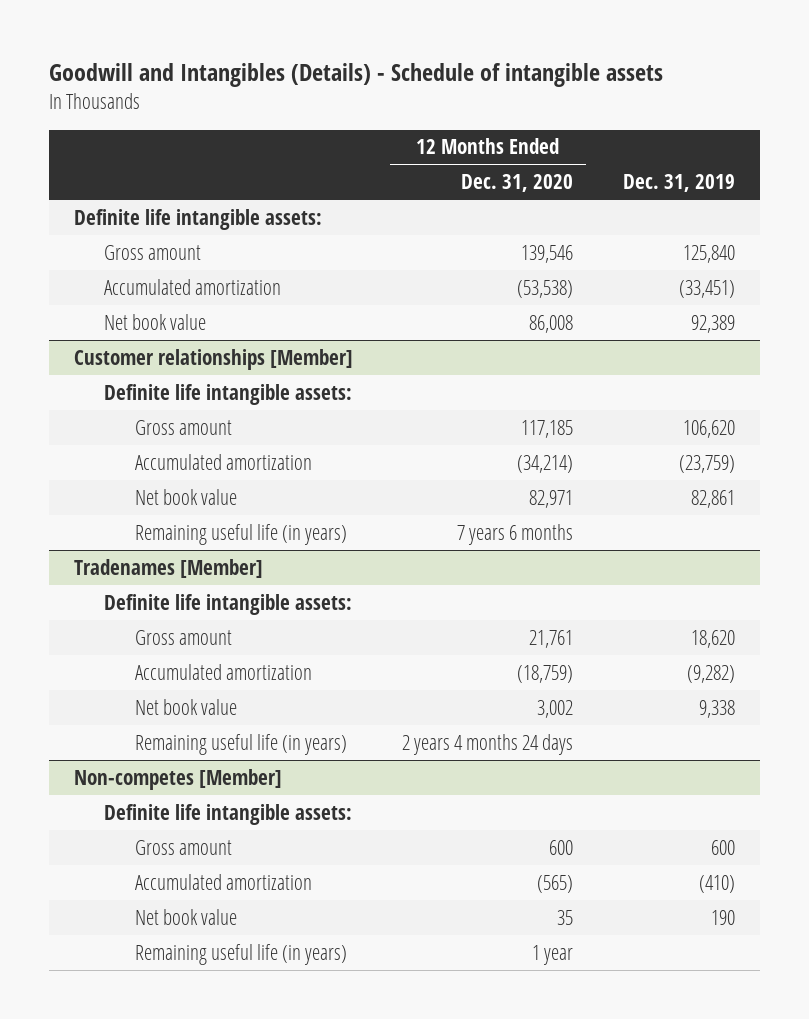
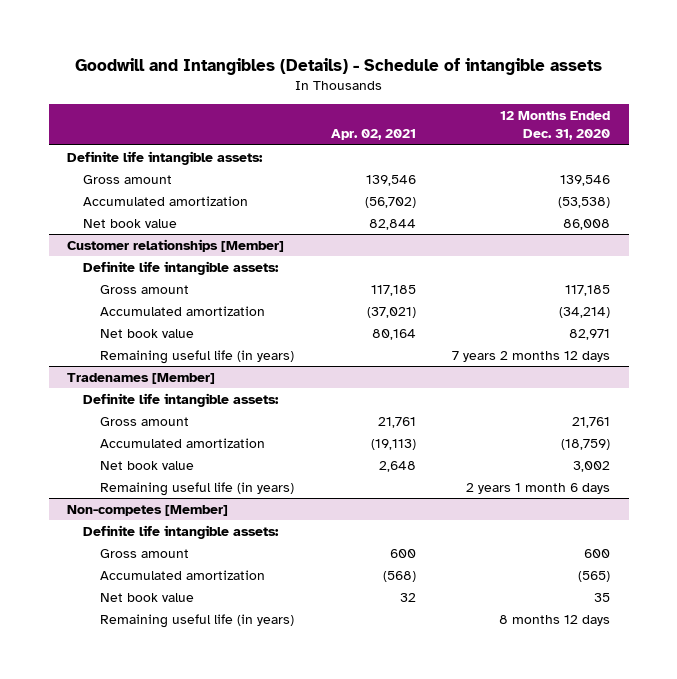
[623,174,736,193] Dec. 31, 2019 -> none
none -> [330,129,416,141] Apr. 02, 2021
[457,523,574,545] 7 years 6 months -> [452,350,611,362] 7 years 2 months 12 days
[402,733,574,755] 2 years 4 months 24 days -> [466,482,611,494] 2 years 1 month 6 days
[532,944,574,965] 1 year -> [499,614,611,626] 8 months 12 days

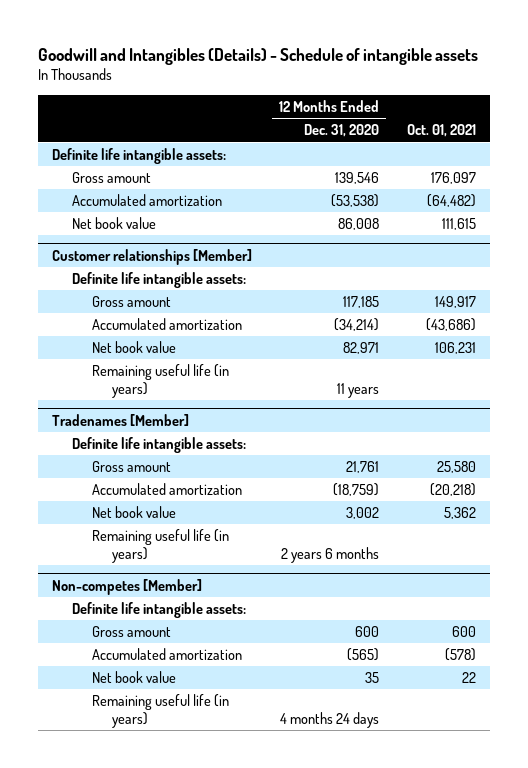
[330,129,416,141] Apr. 02, 2021 -> none
none -> [407,124,477,138] Oct. 01, 2021
[452,350,611,362] 7 years 2 months 12 days -> [337,382,380,398] 11 years
[466,482,611,494] 2 years 1 month 6 days -> [281,546,380,563] 2 years 6 months
[499,614,611,626] 8 months 12 days -> [280,711,380,728] 4 months 24 days

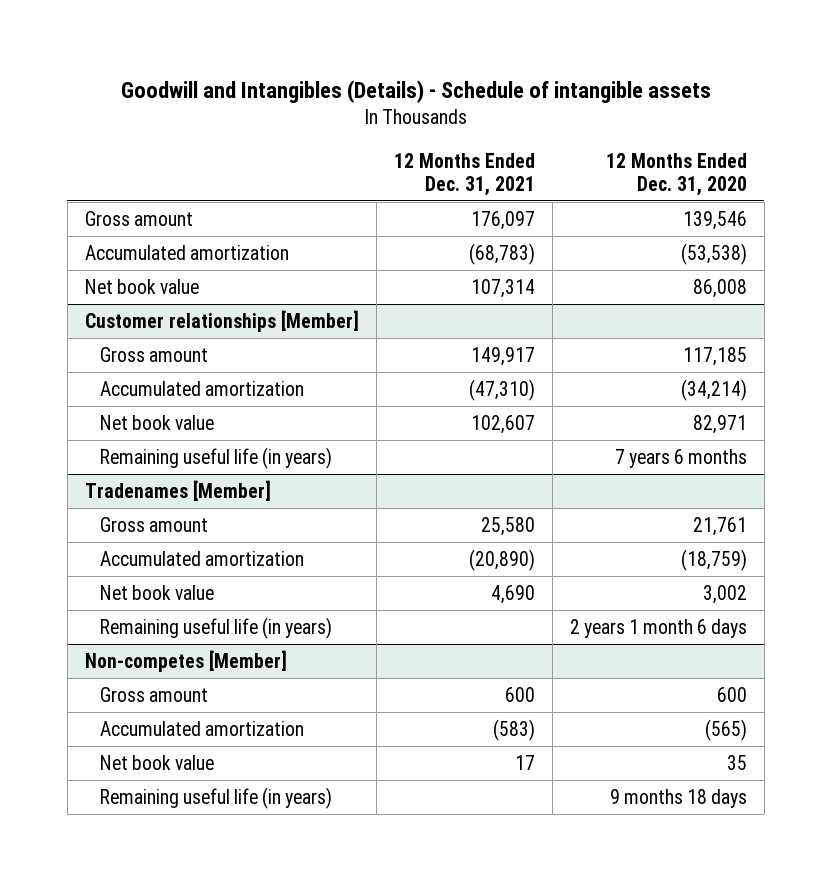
[407,124,477,138] Oct. 01, 2021 -> none
none -> [393,152,535,196] 12 Months Ended Dec. 31, 2021
[51,148,226,165] Definite life intangible assets: -> none
[71,272,246,289] Definite life intangible assets: -> none
[337,382,380,398] 11 years -> [614,448,747,468] 7 years 6 months
[71,437,246,454] Definite life intangible assets: -> none
[281,546,380,563] 2 years 6 months -> [569,618,747,638] 2 years 1 month 6 days
[71,602,246,619] Definite life intangible assets: -> none
[280,711,380,728] 4 months 24 days -> [609,788,747,808] 9 months 18 days

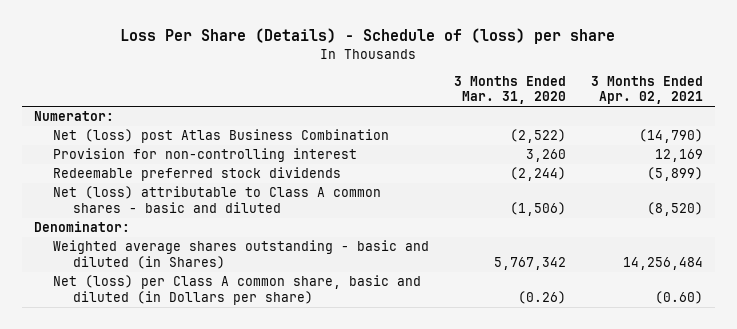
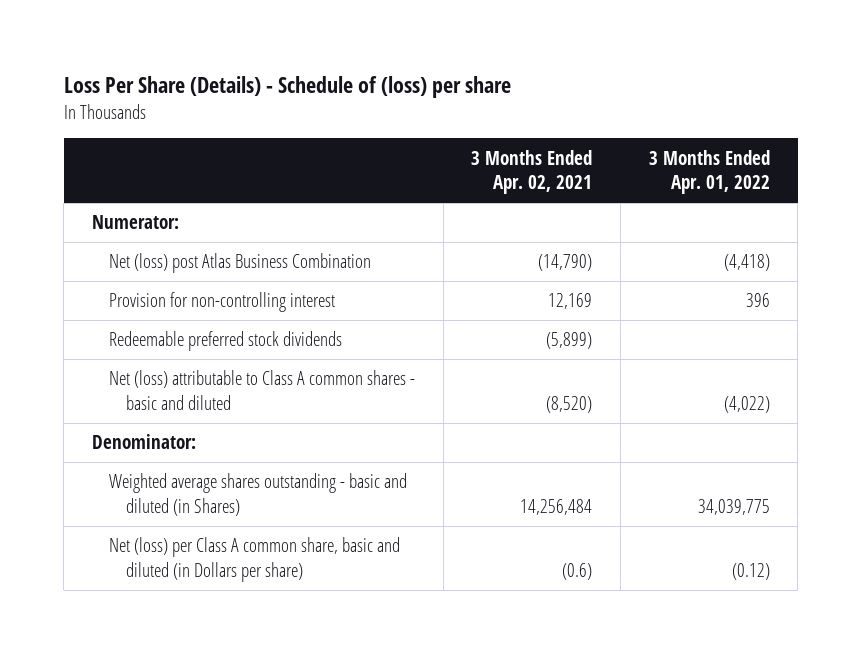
[453,75,566,105] 3 Months Ended Mar. 31, 2020 -> none
none -> [648,149,770,195] 3 Months Ended Apr. 01, 2022
[654,290,703,304] (0.60) -> [562,563,593,581] (0.6)

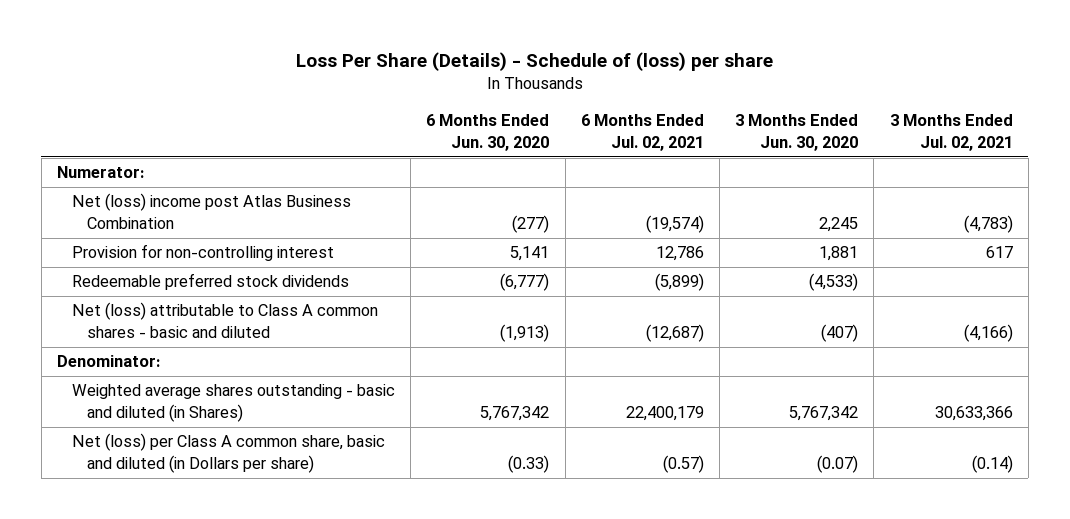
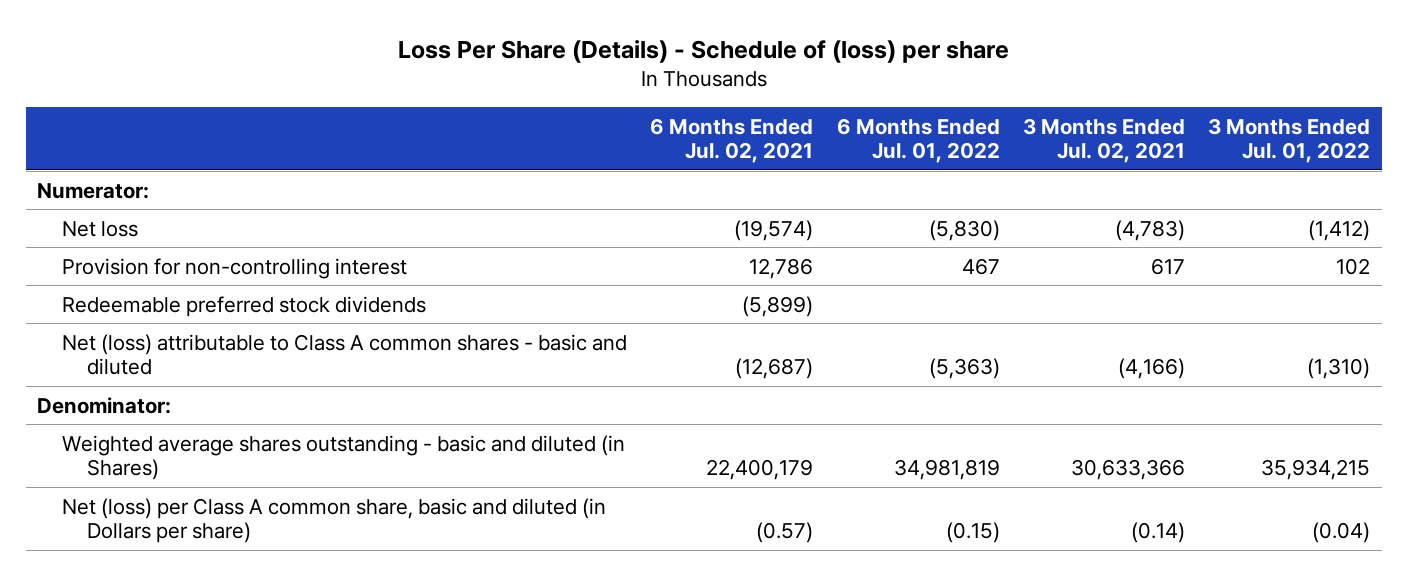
[426,114,550,151] 6 Months Ended Jun. 30, 2020 -> none
[735,114,859,151] 3 Months Ended Jun. 30, 2020 -> none
none -> [836,117,1000,163] 6 Months Ended Jul. 01, 2022
none -> [1208,117,1371,163] 3 Months Ended Jul. 01, 2022
[72,193,352,229] Net (loss) income post Atlas Business Combination -> [61,220,138,237] Net loss

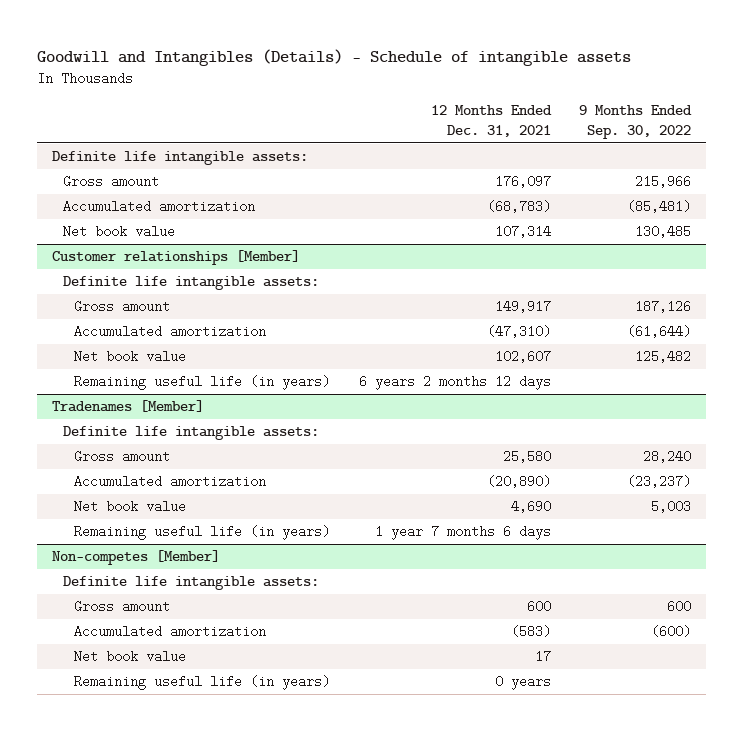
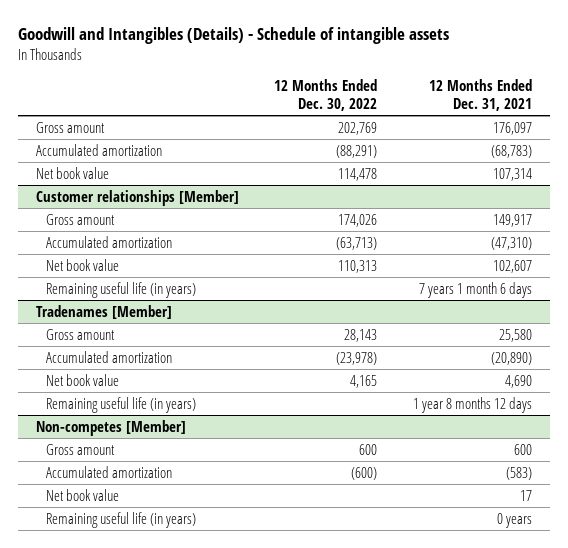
[579,105,693,140] 9 Months Ended Sep. 30, 2022 -> none
none -> [274,78,378,111] 12 Months Ended Dec. 30, 2022
[51,151,308,166] Definite life intangible assets: -> none
[62,276,319,291] Definite life intangible assets: -> none
[358,375,551,391] 6 years 2 months 12 days -> [419,281,533,298] 7 years 1 month 6 days
[62,426,319,441] Definite life intangible assets: -> none
[374,525,551,541] 1 year 7 months 6 days -> [413,396,533,413] 1 year 8 months 12 days
[62,576,319,591] Definite life intangible assets: -> none

